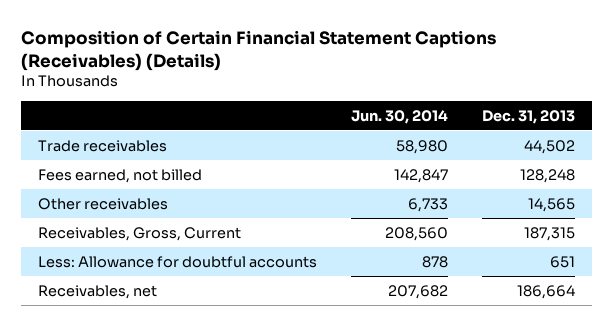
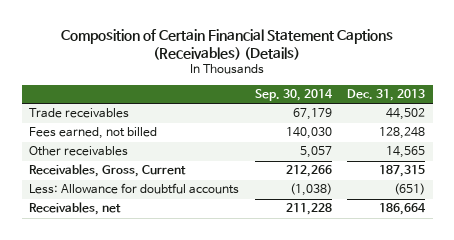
[351,109,449,124] Jun. 30, 2014 -> none
none -> [254,89,333,102] Sep. 30, 2014
[549,255,575,268] 651 -> [393,183,425,196] (651)

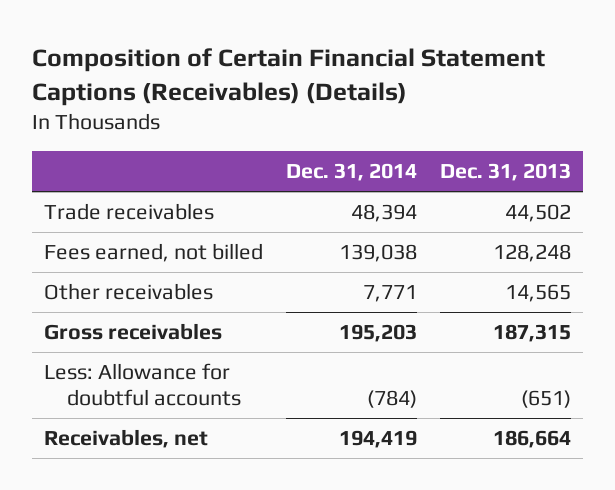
[254,89,333,102] Sep. 30, 2014 -> none
none -> [286,163,418,182] Dec. 31, 2014
[29,164,187,178] Receivables, Gross, Current -> [43,323,222,341] Gross receivables

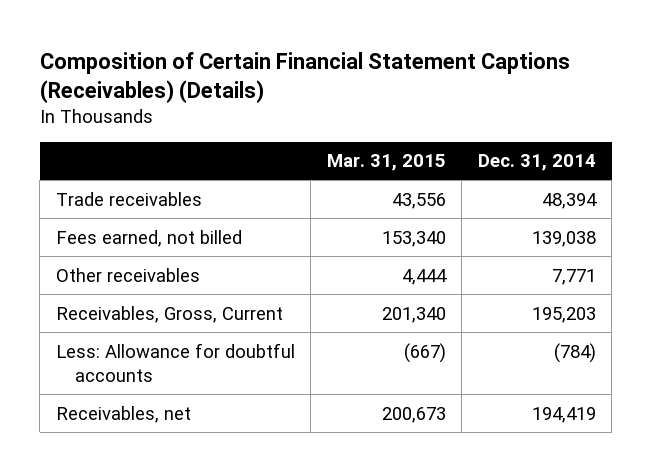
[440,163,572,182] Dec. 31, 2013 -> none
none -> [326,154,446,172] Mar. 31, 2015
[43,323,222,341] Gross receivables -> [55,305,283,323] Receivables, Gross, Current

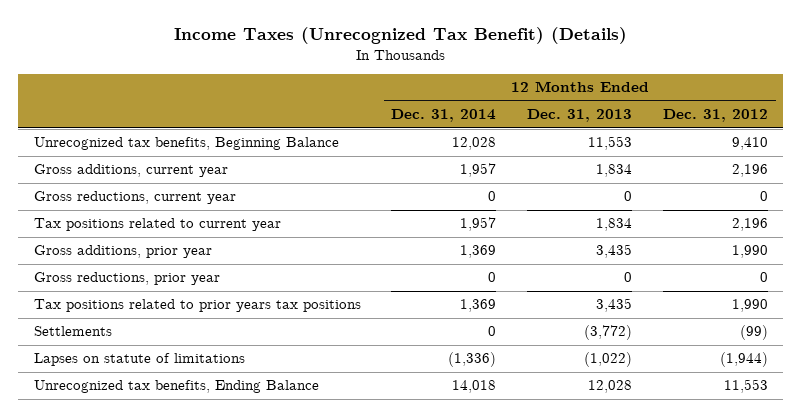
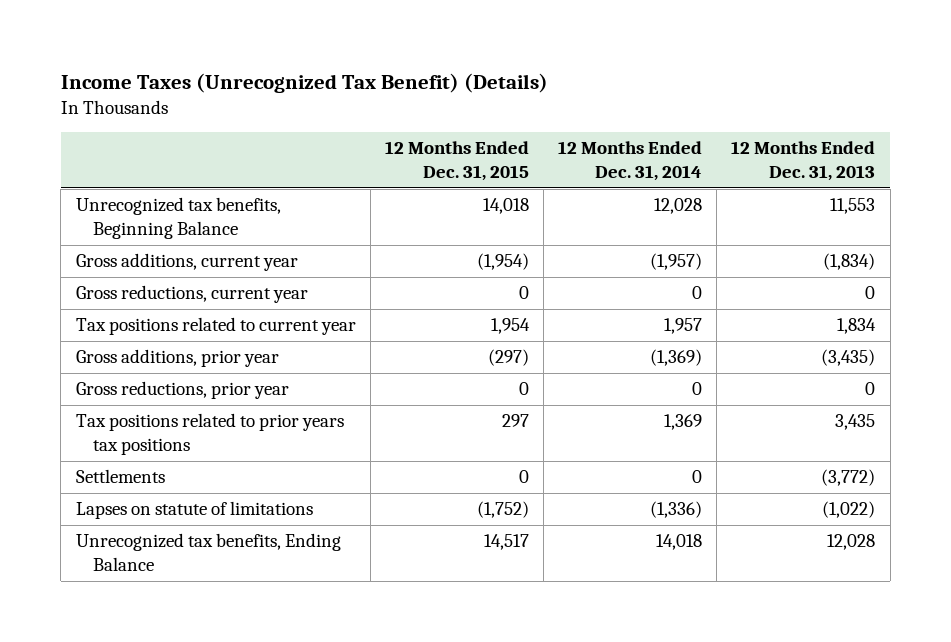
[663,109,769,123] Dec. 31, 2012 -> none
none -> [384,141,529,182] 12 Months Ended Dec. 31, 2015
[460,163,497,178] 1,957 -> [650,253,703,271] (1,957)
[596,164,633,178] 1,834 -> [823,253,876,271] (1,834)
[460,245,497,259] 1,369 -> [650,349,703,367] (1,369)
[596,244,633,259] 3,435 -> [821,349,876,367] (3,435)

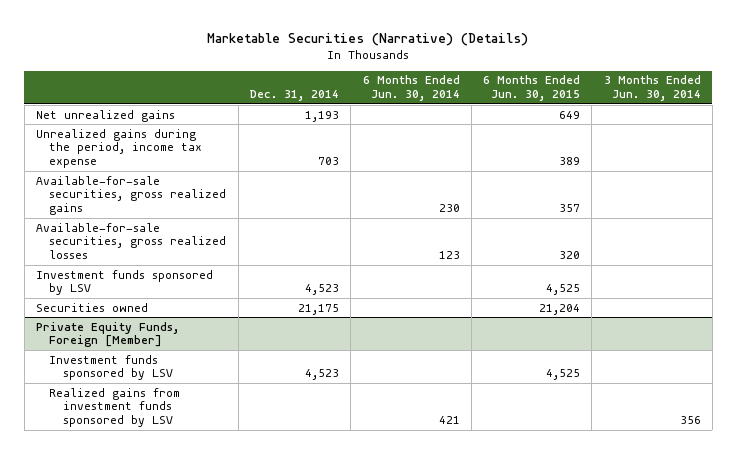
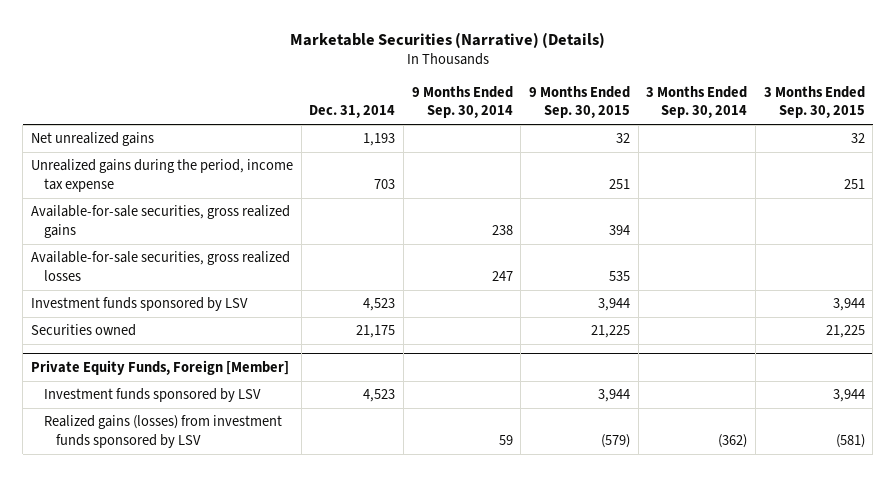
[362,75,460,102] 6 Months Ended Jun. 30, 2014 -> none
[483,75,581,102] 6 Months Ended Jun. 30, 2015 -> none
[603,75,701,102] 3 Months Ended Jun. 30, 2014 -> none
none -> [411,86,513,119] 9 Months Ended Sep. 30, 2014
none -> [528,86,630,119] 9 Months Ended Sep. 30, 2015
none -> [646,86,748,119] 3 Months Ended Sep. 30, 2014
none -> [763,86,865,119] 3 Months Ended Sep. 30, 2015
[49,387,181,428] Realized gains from investment funds sponsored by LSV -> [43,415,282,448] Realized gains (losses) from investment funds sponsored by LSV

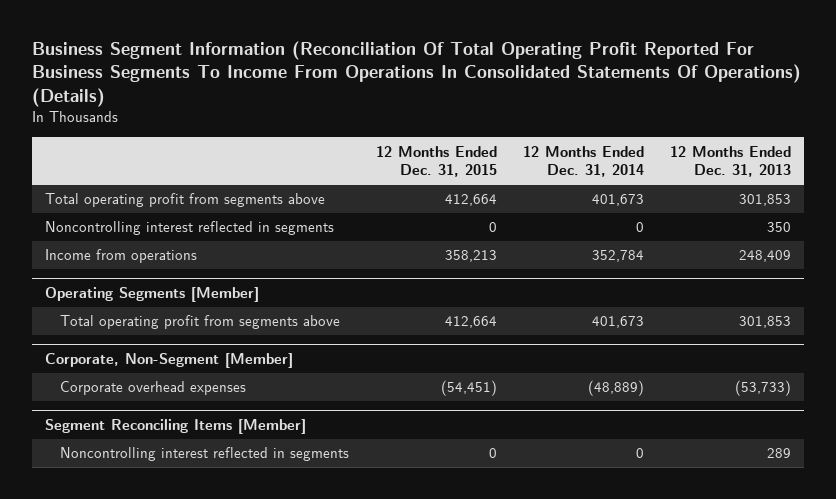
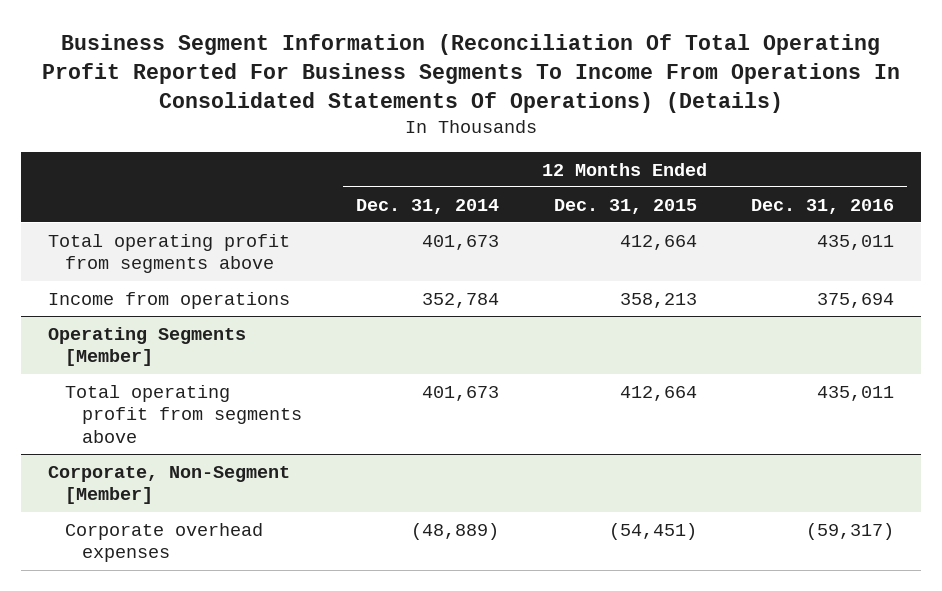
[669,145,791,178] 12 Months Ended Dec. 31, 2013 -> none
none -> [750,198,894,214] Dec. 31, 2016
[44,221,334,236] Noncontrolling interest reflected in segments -> none
[44,418,306,434] Segment Reconciling Items [Member] -> none
[60,447,350,462] Noncontrolling interest reflected in segments -> none

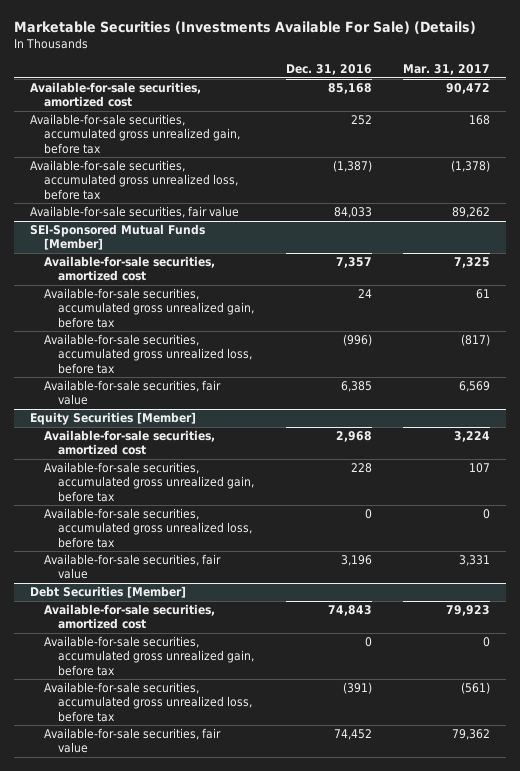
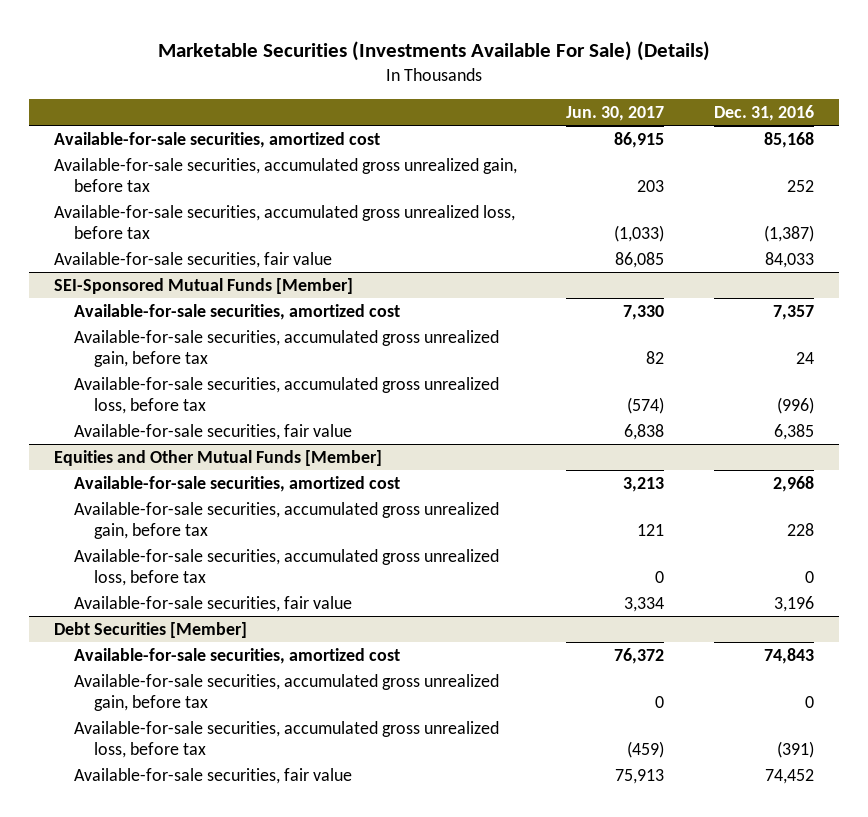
[403,64,491,76] Mar. 31, 2017 -> none
none -> [566,105,665,121] Jun. 30, 2017
[29,412,196,426] Equity Securities [Member] -> [53,449,382,466] Equities and Other Mutual Funds [Member]

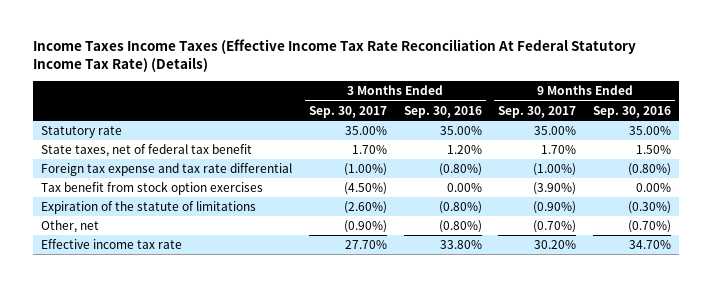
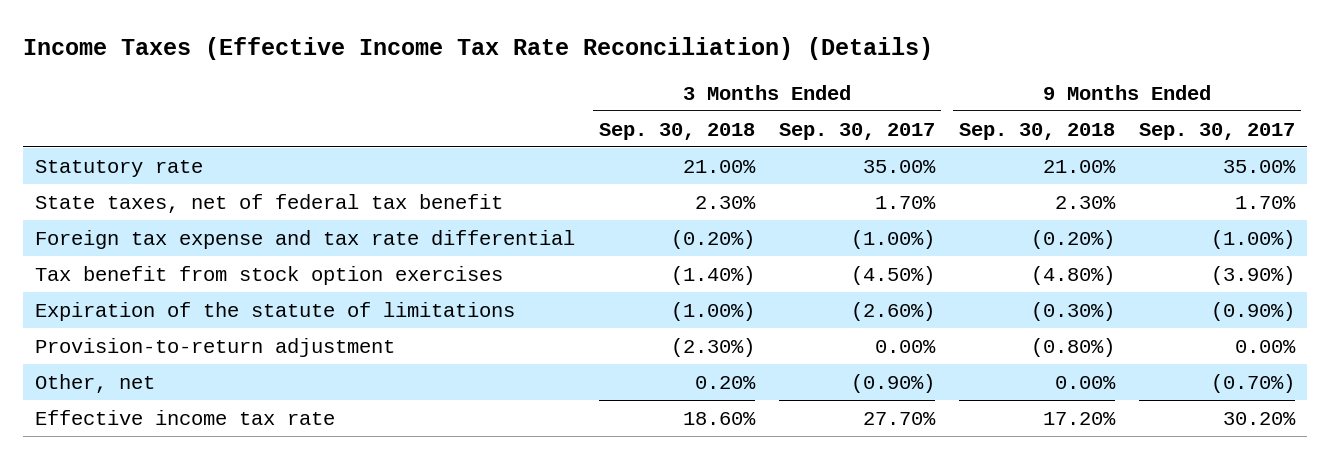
[32,38,636,73] Income Taxes Income Taxes (Effective Income Tax Rate Reconciliation At Federal Statutory Income Tax Rate) (Details) -> [23,36,934,60] Income Taxes (Effective Income Tax Rate Reconciliation) (Details)
[403,105,482,118] Sep. 30, 2016 -> none
[593,105,672,118] Sep. 30, 2016 -> none
none -> [599,122,756,140] Sep. 30, 2018
none -> [959,122,1116,140] Sep. 30, 2018
none -> [35,337,396,357] Provision-to-return adjustment

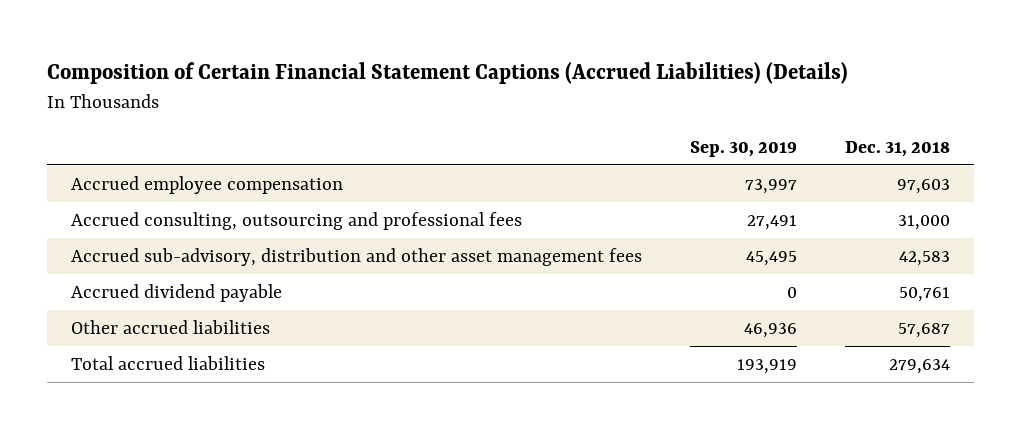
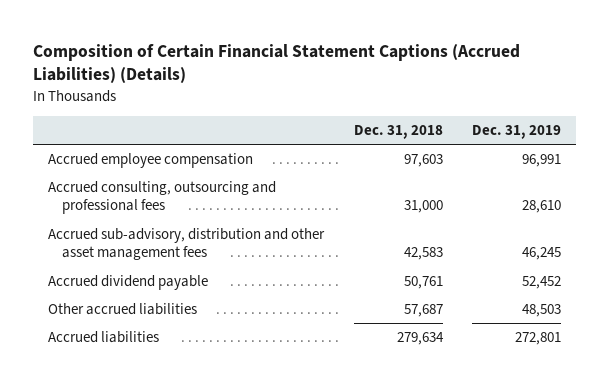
[689,140,797,157] Sep. 30, 2019 -> none
none -> [471,125,561,140] Dec. 31, 2019
[70,356,265,371] Total accrued liabilities -> [48,331,160,344] Accrued liabilities

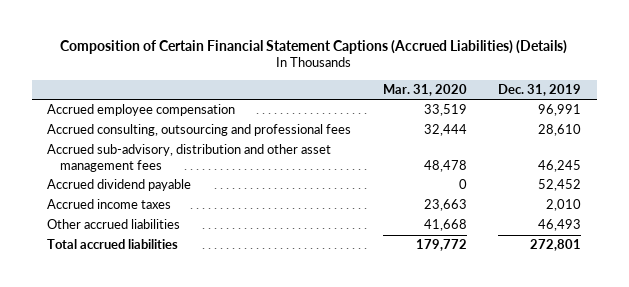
[353,125,443,140] Dec. 31, 2018 -> none
none -> [382,83,467,96] Mar. 31, 2020
none -> [47,199,172,210] Accrued income taxes
[521,304,561,318] 48,503 -> [538,219,582,232] 46,493
[48,331,160,344] Accrued liabilities -> [47,239,179,250] Total accrued liabilities

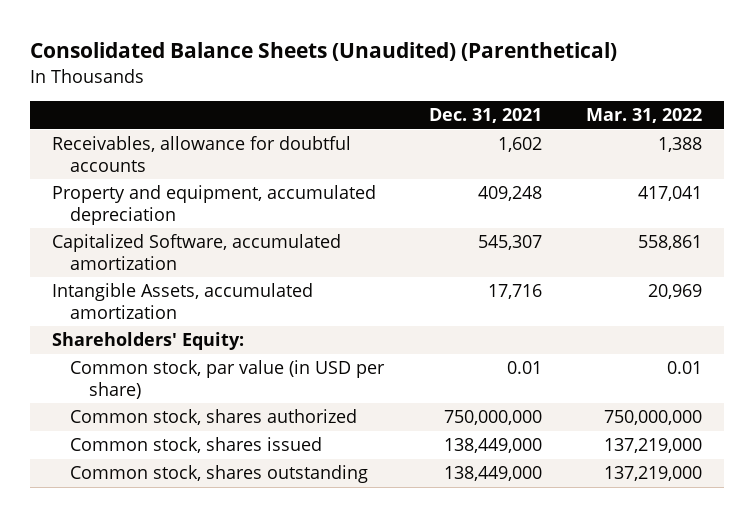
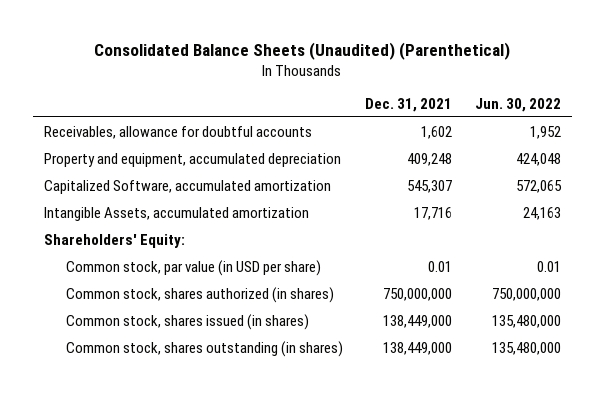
[585,108,702,124] Mar. 31, 2022 -> none
none -> [474,97,561,112] Jun. 30, 2022
[70,409,358,426] Common stock, shares authorized -> [65,286,334,303] Common stock, shares authorized (in shares)
[70,437,323,454] Common stock, shares issued -> [65,313,309,330] Common stock, shares issued (in shares)
[70,465,369,484] Common stock, shares outstanding -> [65,340,343,357] Common stock, shares outstanding (in shares)

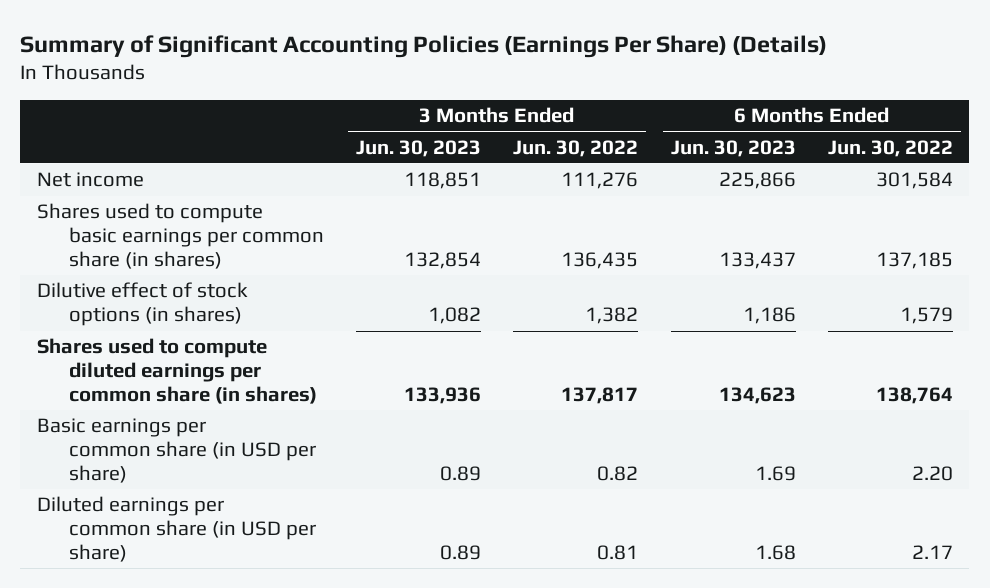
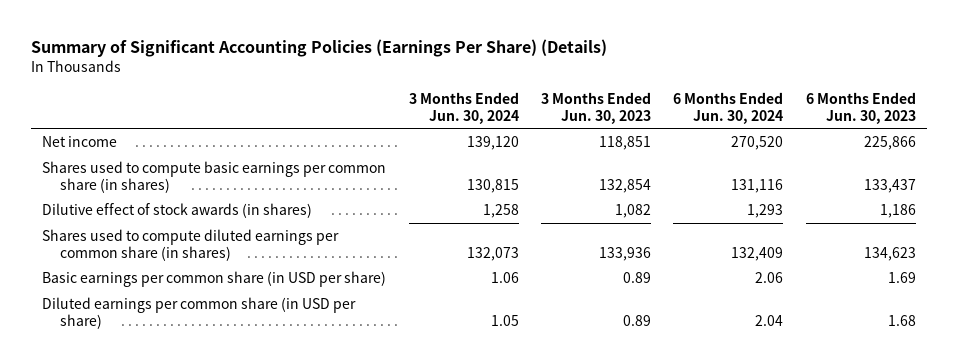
[513,139,639,157] Jun. 30, 2022 -> none
[828,139,954,157] Jun. 30, 2022 -> none
none -> [408,92,519,124] 3 Months Ended Jun. 30, 2024
none -> [673,92,784,124] 6 Months Ended Jun. 30, 2024
[36,282,248,327] Dilutive effect of stock options (in shares) -> [42,202,313,218] Dilutive effect of stock awards (in shares)

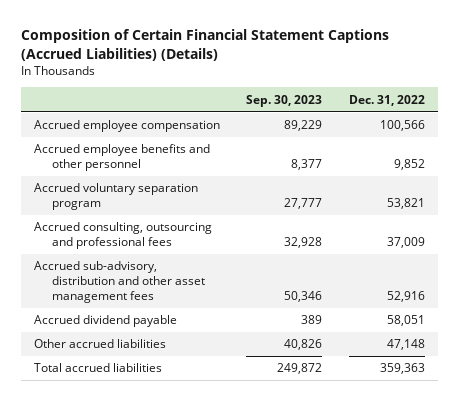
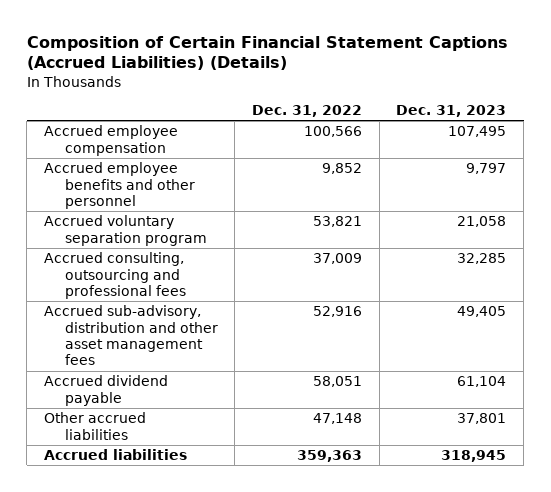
[246,94,323,107] Sep. 30, 2023 -> none
none -> [396,105,507,118] Dec. 31, 2023
[34,363,163,373] Total accrued liabilities -> [44,449,188,461] Accrued liabilities

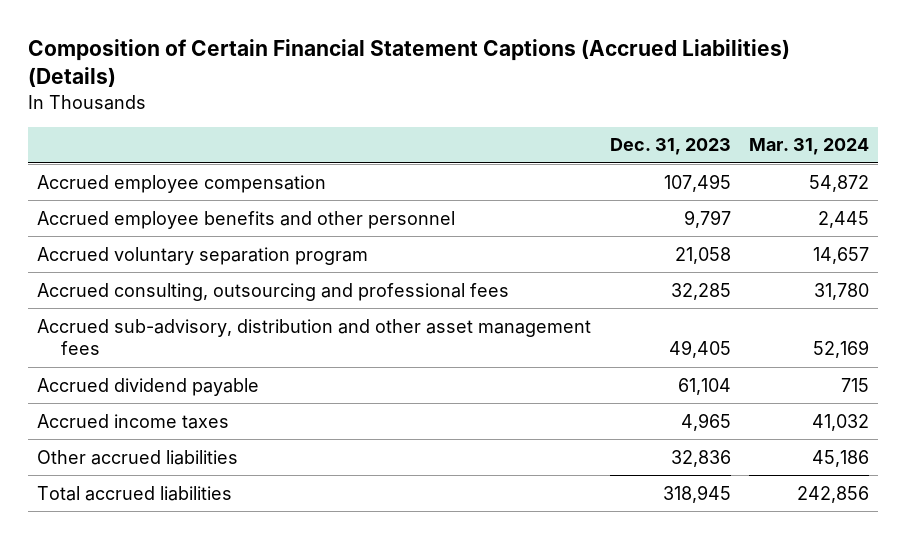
[251,105,362,118] Dec. 31, 2022 -> none
none -> [749,138,870,156] Mar. 31, 2024
none -> [37,413,230,429] Accrued income taxes
[457,413,507,425] 37,801 -> [670,449,731,467] 32,836
[44,449,188,461] Accrued liabilities -> [37,485,233,501] Total accrued liabilities

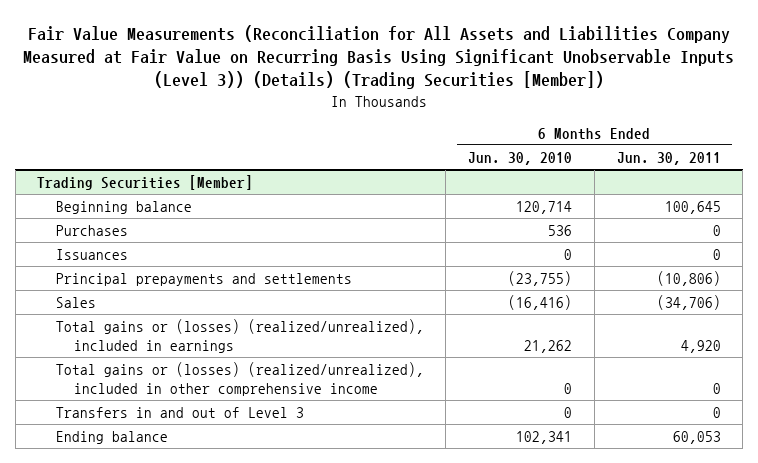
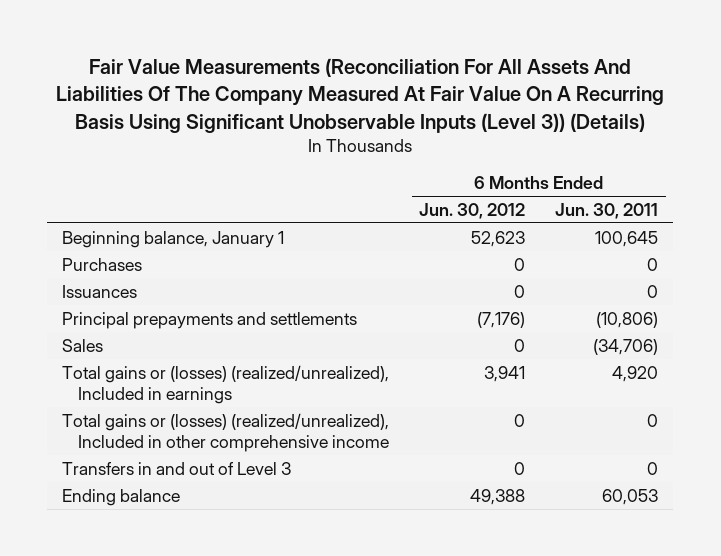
[23,24,735,90] Fair Value Measurements (Reconciliation for All Assets and Liabilities Company Measured at Fair Value on Recurring Basis Using Significant Unobservable Inputs (Level 3)) (Details) (Trading Securities [Member]) -> [56,58,665,133] Fair Value Measurements (Reconciliation For All Assets And Liabilities Of The Company Measured At Fair Value On A Recurring Basis Using Significant Unobservable Inputs (Level 3)) (Details)
[468,151,573,165] Jun. 30, 2010 -> none
none -> [419,202,526,219] Jun. 30, 2012
[37,174,254,190] Trading Securities [Member] -> none
[55,200,192,214] Beginning balance -> [62,230,285,248] Beginning balance, January 1
[55,318,424,353] Total gains or (losses) (realized/unrealized), included in earnings -> [62,364,390,405] Total gains or (losses) (realized/unrealized), Included in earnings
[55,361,424,396] Total gains or (losses) (realized/unrealized), included in other comprehensive income -> [62,412,390,453] Total gains or (losses) (realized/unrealized), Included in other comprehensive income

